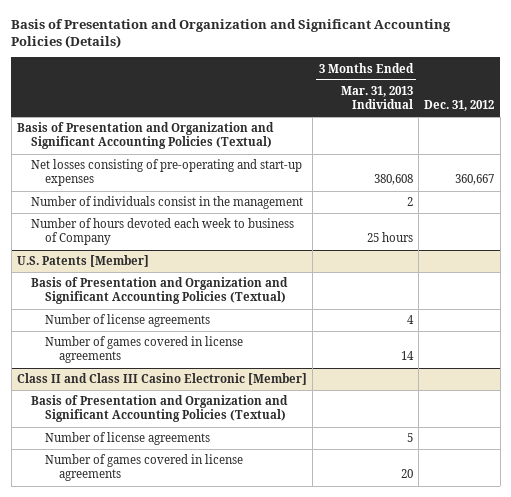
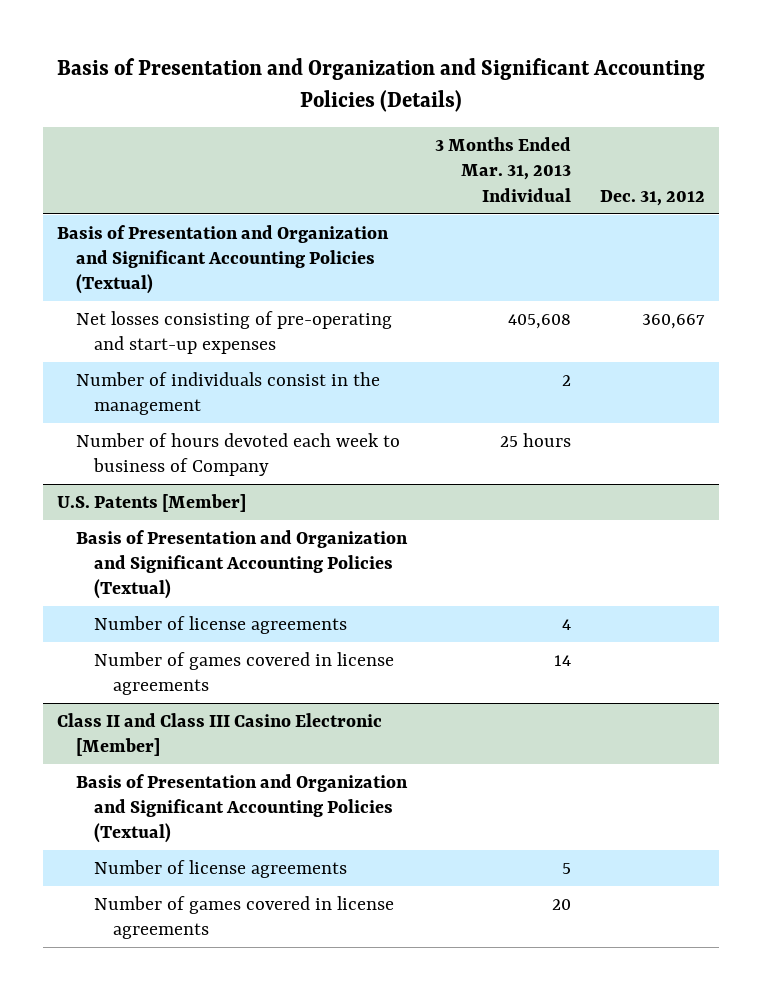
[373,174,413,186] 380,608 -> [508,313,572,329] 405,608

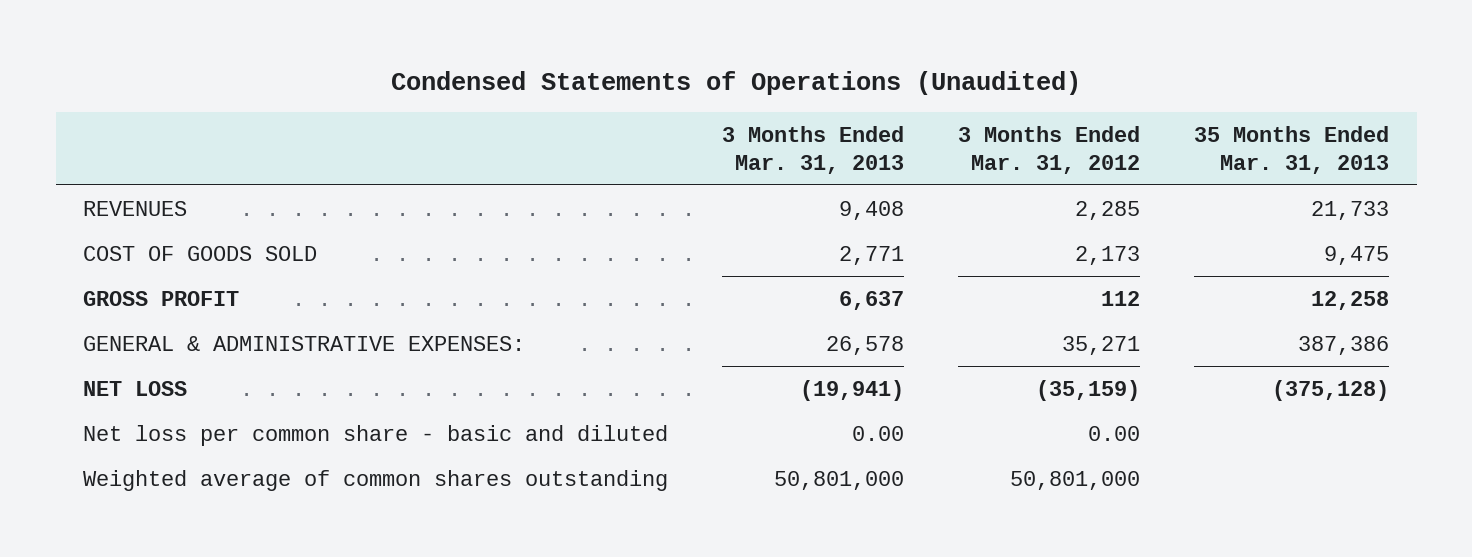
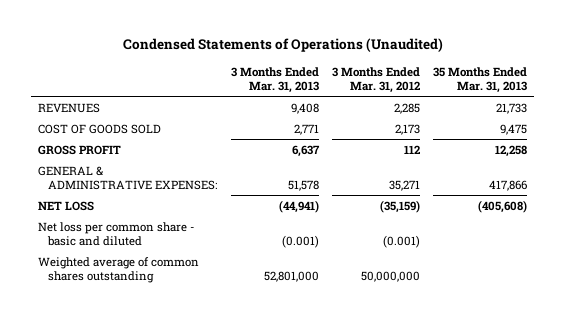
[825,335,904,355] 26,578 -> [287,180,319,192] 51,578
[1298,335,1390,355] 387,386 -> [489,180,528,192] 417,866
[799,379,904,401] (19,941) -> [278,199,319,213] (44,941)
[1272,379,1390,401] (375,128) -> [478,199,528,213] (405,608)
[851,425,904,441] 0.00 -> [281,235,319,249] (0.001)
[1088,425,1141,441] 0.00 -> [382,235,420,249] (0.001)
[773,470,904,490] 50,801,000 -> [263,271,319,283] 52,801,000
[1010,470,1141,490] 50,801,000 -> [360,271,420,283] 50,000,000

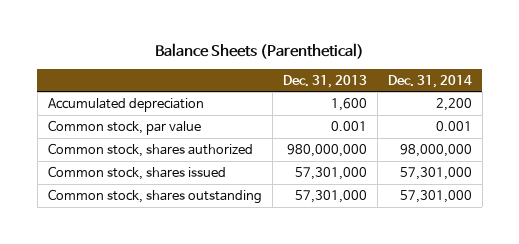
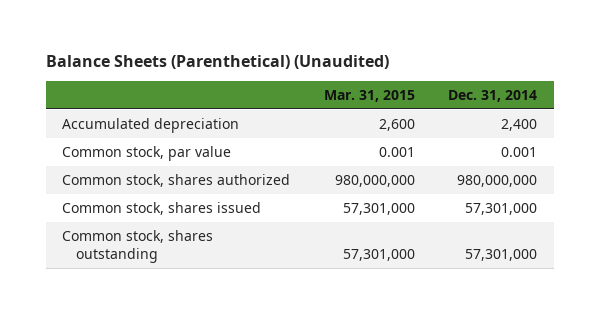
[154,43,364,60] Balance Sheets (Parenthetical) -> [45,54,389,69] Balance Sheets (Parenthetical) (Unaudited)
[282,74,367,88] Dec. 31, 2013 -> none
none -> [323,89,415,102] Mar. 31, 2015
[435,97,472,111] 2,200 -> [501,119,538,132] 2,400
[399,143,472,157] 98,000,000 -> [457,175,538,188] 980,000,000

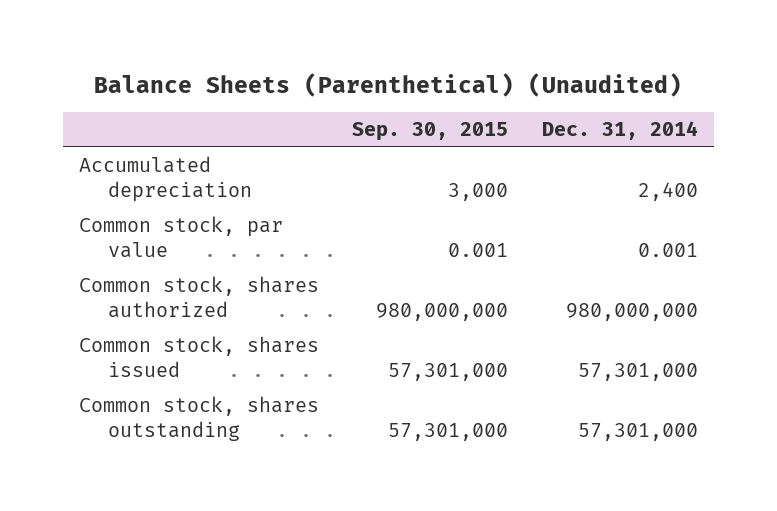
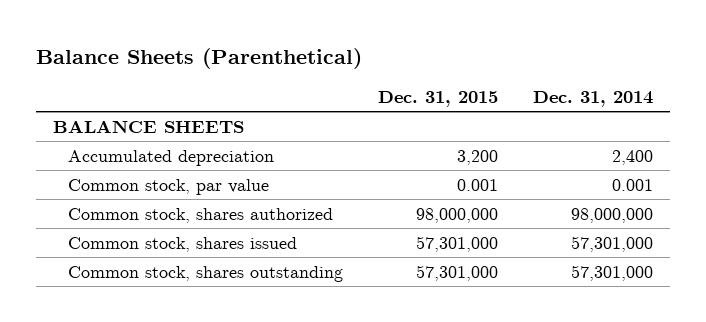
[94,72,683,97] Balance Sheets (Parenthetical) (Unaudited) -> [35,47,362,69] Balance Sheets (Parenthetical)
[352,122,509,142] Sep. 30, 2015 -> none
none -> [377,90,498,107] Dec. 31, 2015
none -> [53,119,245,133] BALANCE SHEETS
[565,303,698,322] 980,000,000 -> [570,207,653,223] 98,000,000

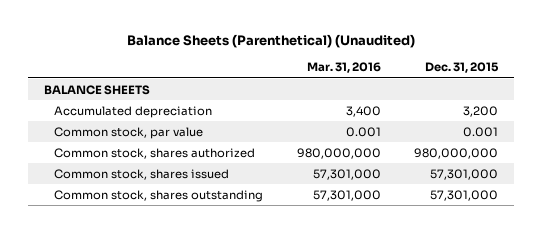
[35,47,362,69] Balance Sheets (Parenthetical) -> [126,34,415,49] Balance Sheets (Parenthetical) (Unaudited)
[532,90,653,107] Dec. 31, 2014 -> none
none -> [306,62,381,74] Mar. 31, 2016
[415,207,498,223] 98,000,000 -> [413,147,498,159] 980,000,000

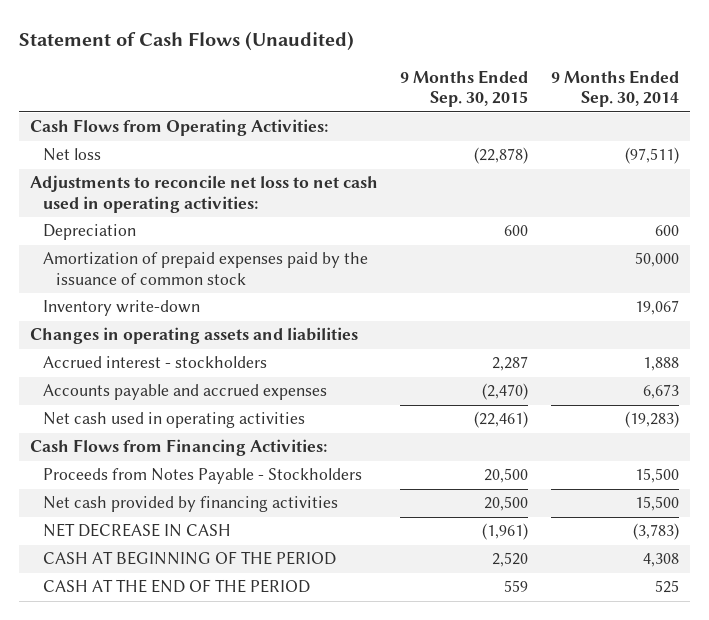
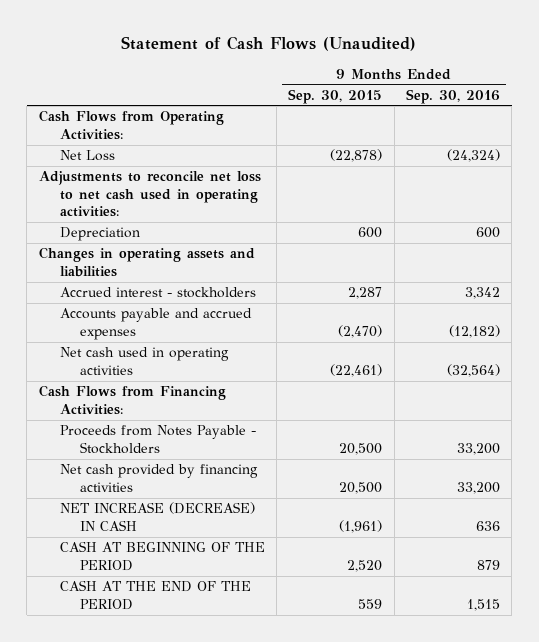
[550,69,679,108] 9 Months Ended Sep. 30, 2014 -> none
none -> [405,88,500,104] Sep. 30, 2016
[42,148,101,162] Net loss -> [59,150,115,162] Net Loss
[42,252,368,285] Amortization of prepaid expenses paid by the issuance of common stock -> none
[42,300,200,317] Inventory write-down -> none
[42,523,231,538] NET DECREASE IN CASH -> [59,502,255,531] NET INCREASE (DECREASE) IN CASH

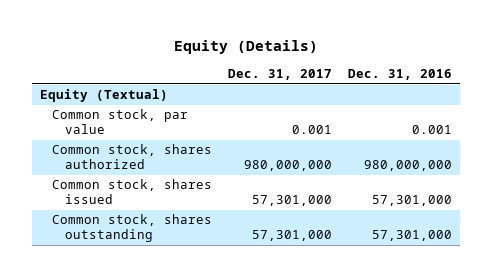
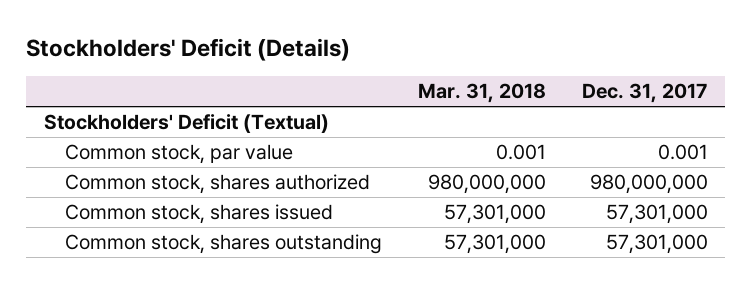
[174,40,319,55] Equity (Details) -> [25,38,350,62] Stockholders' Deficit (Details)
[348,69,453,81] Dec. 31, 2016 -> none
none -> [417,83,546,104] Mar. 31, 2018
[40,89,169,103] Equity (Textual) -> [43,113,329,133] Stockholders' Deficit (Textual)

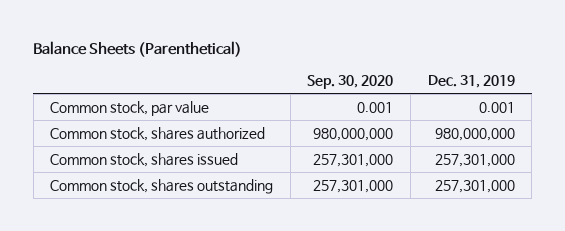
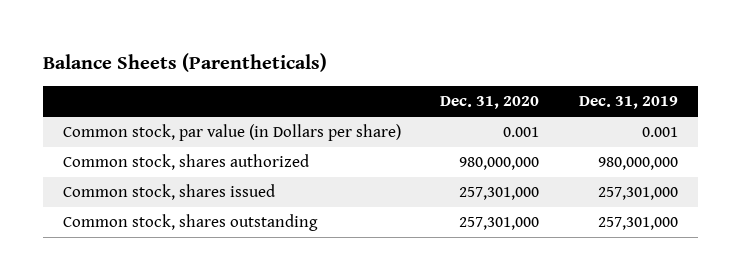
[33,40,243,57] Balance Sheets (Parenthetical) -> [42,52,327,72] Balance Sheets (Parentheticals)
[307,74,394,89] Sep. 30, 2020 -> none
none -> [440,96,540,110] Dec. 31, 2020
[50,100,210,116] Common stock, par value -> [62,124,401,142] Common stock, par value (in Dollars per share)

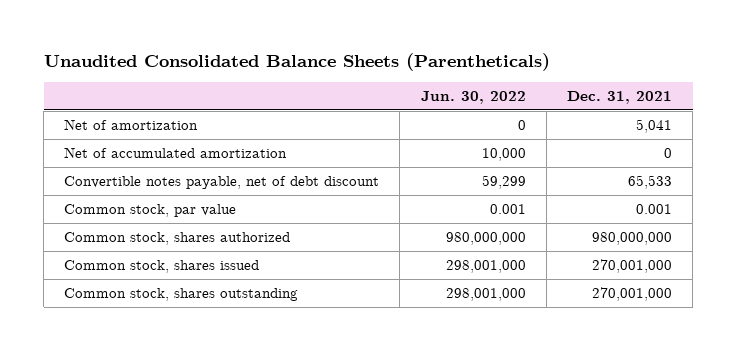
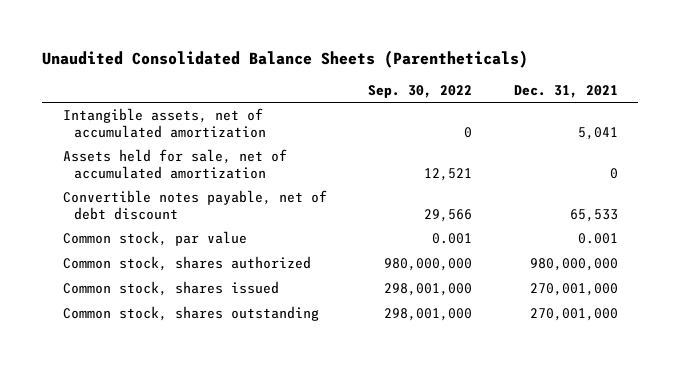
[420,91,526,105] Jun. 30, 2022 -> none
none -> [368,84,473,98] Sep. 30, 2022
[64,118,199,130] Net of amortization -> [63,108,267,138] Intangible assets, net of accumulated amortization
[64,146,288,158] Net of accumulated amortization -> [63,149,288,179] Assets held for sale, net of accumulated amortization

